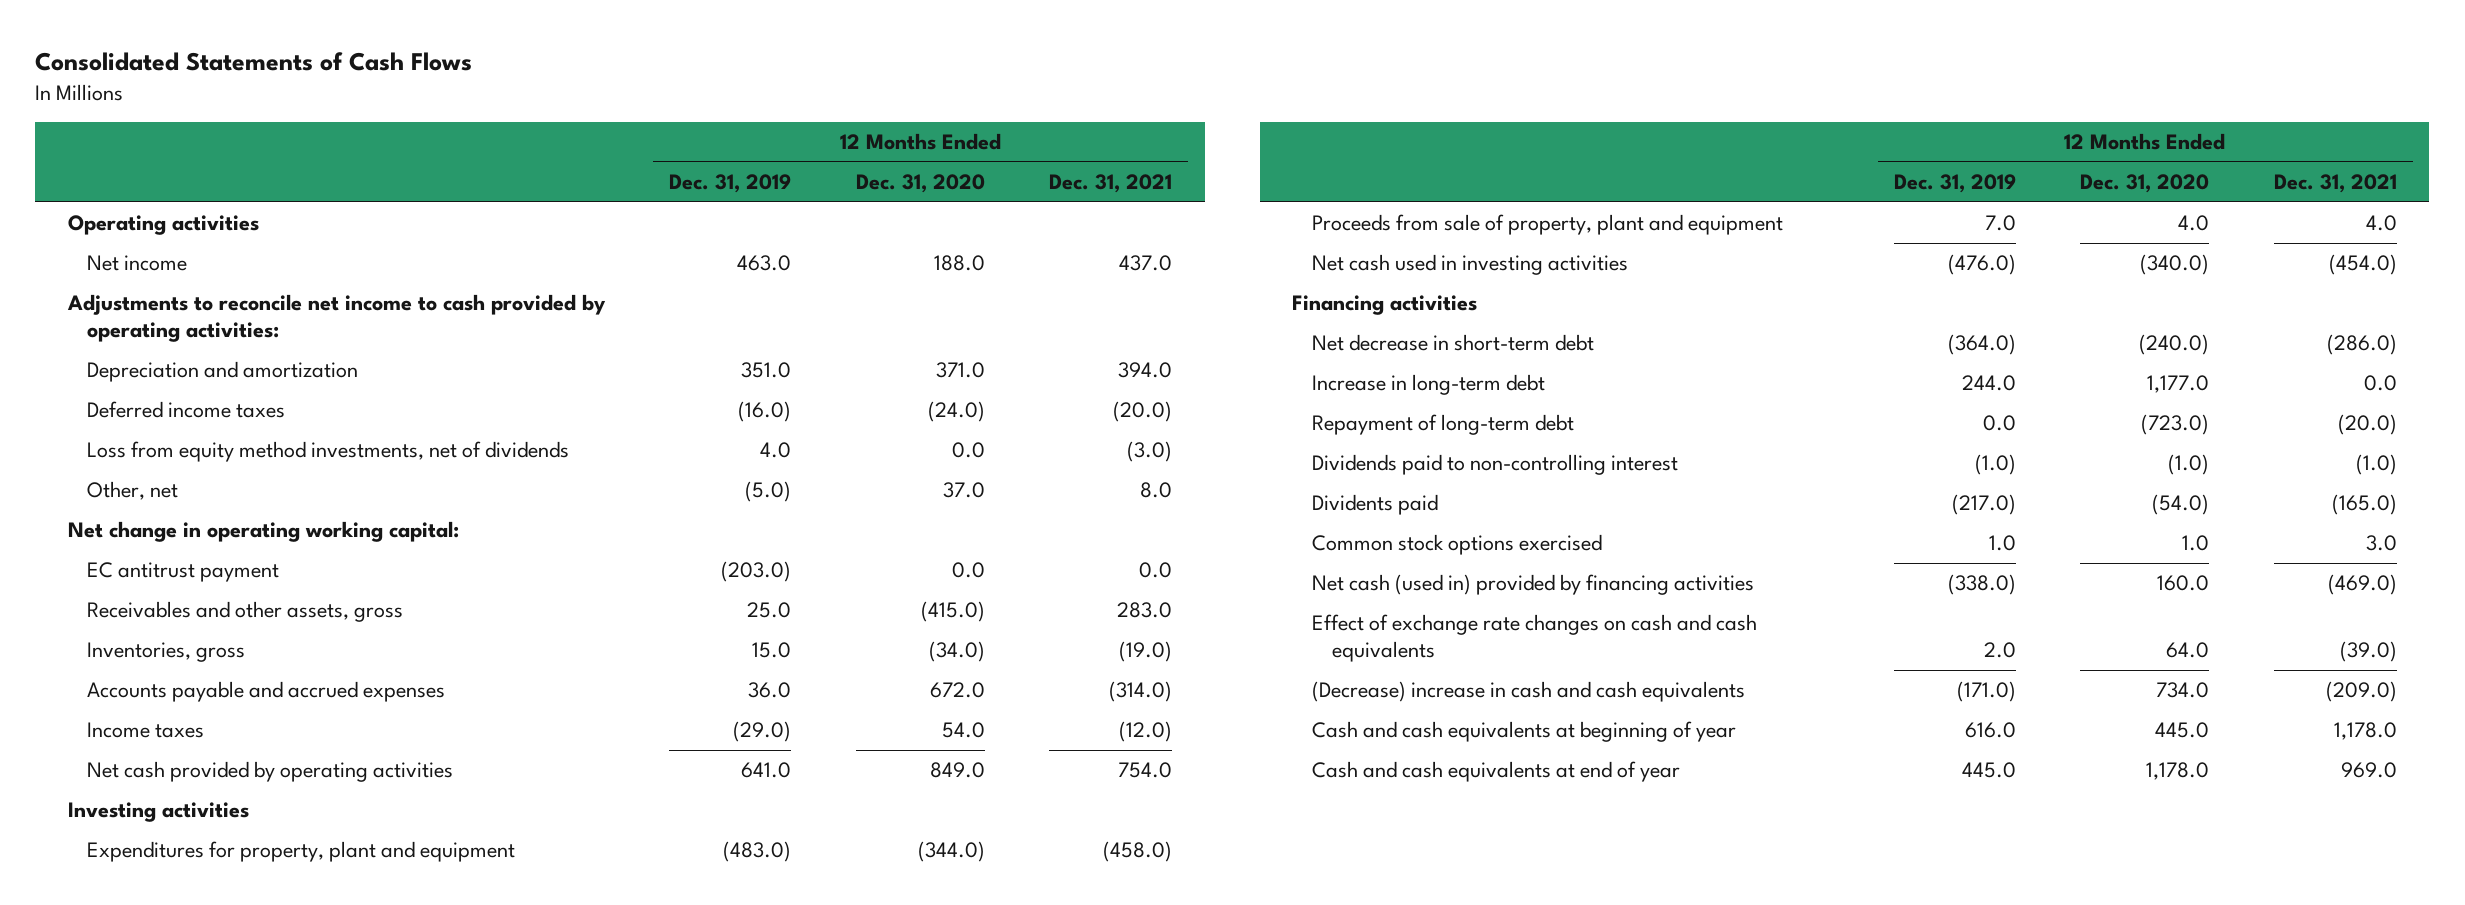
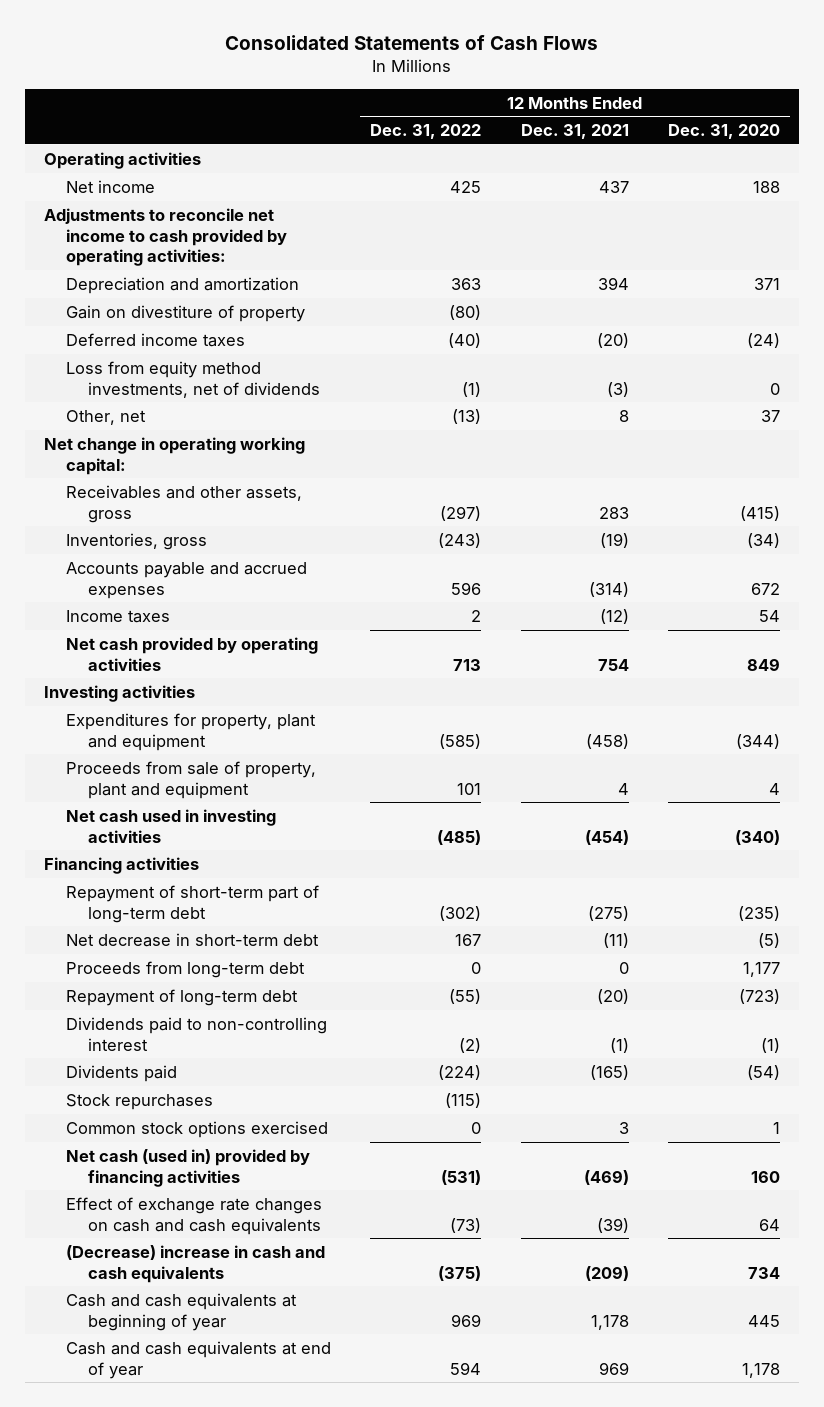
[669,174,792,194] Dec. 31, 2019 -> none
none -> [370,124,482,140] Dec. 31, 2022
[933,255,985,272] 188.0 -> [752,180,780,193] 188
[1119,255,1173,272] 437.0 -> [598,180,629,193] 437
[935,362,985,379] 371.0 -> [753,277,780,290] 371
[1118,362,1173,379] 394.0 -> [597,276,629,290] 394
none -> [66,304,306,322] Gain on divestiture of property
[927,401,985,423] (24.0) -> [746,332,780,348] (24)
[1113,401,1173,423] (20.0) -> [596,332,629,348] (20)
[951,442,985,459] 0.0 -> [769,382,780,395] 0
[1127,441,1173,463] (3.0) -> [606,381,629,397] (3)
[942,482,985,499] 37.0 -> [760,409,780,422] 37
[1140,482,1173,499] 8.0 -> [618,409,629,422] 8
[87,562,280,583] EC antitrust payment -> none
[920,601,985,623] (415.0) -> [739,505,780,521] (415)
[1117,602,1173,619] 283.0 -> [598,506,629,519] 283
[928,641,985,663] (34.0) -> [746,532,780,548] (34)
[1119,641,1173,663] (19.0) -> [599,532,629,548] (19)
[929,682,985,699] 672.0 -> [750,582,780,595] 672
[1109,681,1173,703] (314.0) -> [588,581,629,597] (314)
[941,722,985,739] 54.0 -> [758,609,780,622] 54
[1119,721,1173,743] (12.0) -> [599,608,629,624] (12)
[929,762,985,779] 849.0 -> [746,657,780,671] 849
[1118,762,1173,779] 754.0 -> [597,658,629,671] 754
[917,841,985,863] (344.0) -> [735,733,780,749] (344)
[1103,841,1173,863] (458.0) -> [585,733,629,749] (458)
[2178,215,2210,232] 4.0 -> [768,782,780,795] 4
[2365,215,2397,232] 4.0 -> [617,782,629,795] 4
[2140,254,2210,276] (340.0) -> [734,829,780,845] (340)
[2328,254,2397,276] (454.0) -> [584,829,629,845] (454)
none -> [66,884,320,923] Repayment of short-term part of long-term debt
[2139,334,2210,356] (240.0) -> [757,932,780,948] (5)
[2326,334,2397,356] (286.0) -> [602,932,629,948] (11)
[1311,374,1545,396] Increase in long-term debt -> [66,960,306,978] Proceeds from long-term debt
[2147,375,2210,394] 1,177.0 -> [742,961,780,977] 1,177
[2363,375,2397,392] 0.0 -> [618,961,629,974] 0
[2141,414,2210,436] (723.0) -> [738,988,780,1004] (723)
[2337,414,2397,436] (20.0) -> [596,988,629,1004] (20)
[2168,454,2210,476] (1.0) -> [760,1037,780,1053] (1)
[2355,454,2397,476] (1.0) -> [609,1037,629,1053] (1)
[2152,494,2210,516] (54.0) -> [746,1064,780,1080] (54)
[2331,494,2397,516] (165.0) -> [589,1064,629,1080] (165)
none -> [66,1093,214,1110] Stock repurchases
[2182,535,2210,552] 1.0 -> [772,1121,780,1134] 1
[2365,535,2397,552] 3.0 -> [618,1121,629,1134] 3
[2157,575,2210,592] 160.0 -> [750,1170,780,1183] 160
[2327,574,2397,596] (469.0) -> [583,1169,629,1185] (469)
[2166,642,2210,659] 64.0 -> [758,1218,780,1231] 64
[2339,641,2397,663] (39.0) -> [596,1217,629,1233] (39)
[2156,682,2210,699] 734.0 -> [747,1266,780,1279] 734
[2325,681,2397,703] (209.0) -> [584,1265,629,1281] (209)
[2155,722,2210,739] 445.0 -> [747,1314,780,1327] 445
[2333,722,2397,741] 1,178.0 -> [590,1314,629,1330] 1,178
[2146,762,2210,781] 1,178.0 -> [741,1362,780,1378] 1,178
[2340,762,2397,779] 969.0 -> [598,1361,629,1375] 969

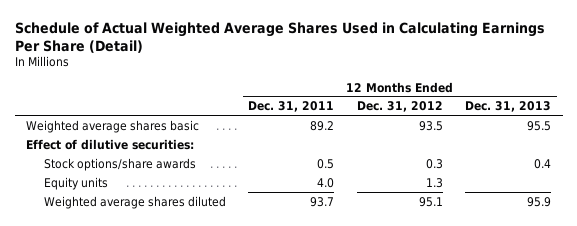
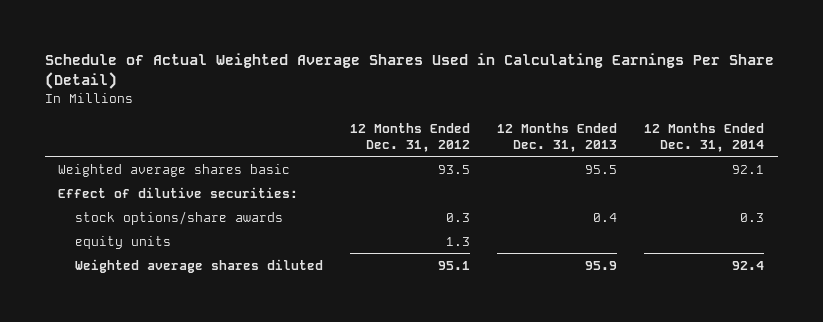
[248,101,335,113] Dec. 31, 2011 -> none
none -> [644,122,765,153] 12 Months Ended Dec. 31, 2014
[43,157,196,171] Stock options/share awards -> [74,210,283,225] stock options/share awards
[43,176,108,190] Equity units -> [74,235,171,249] equity units

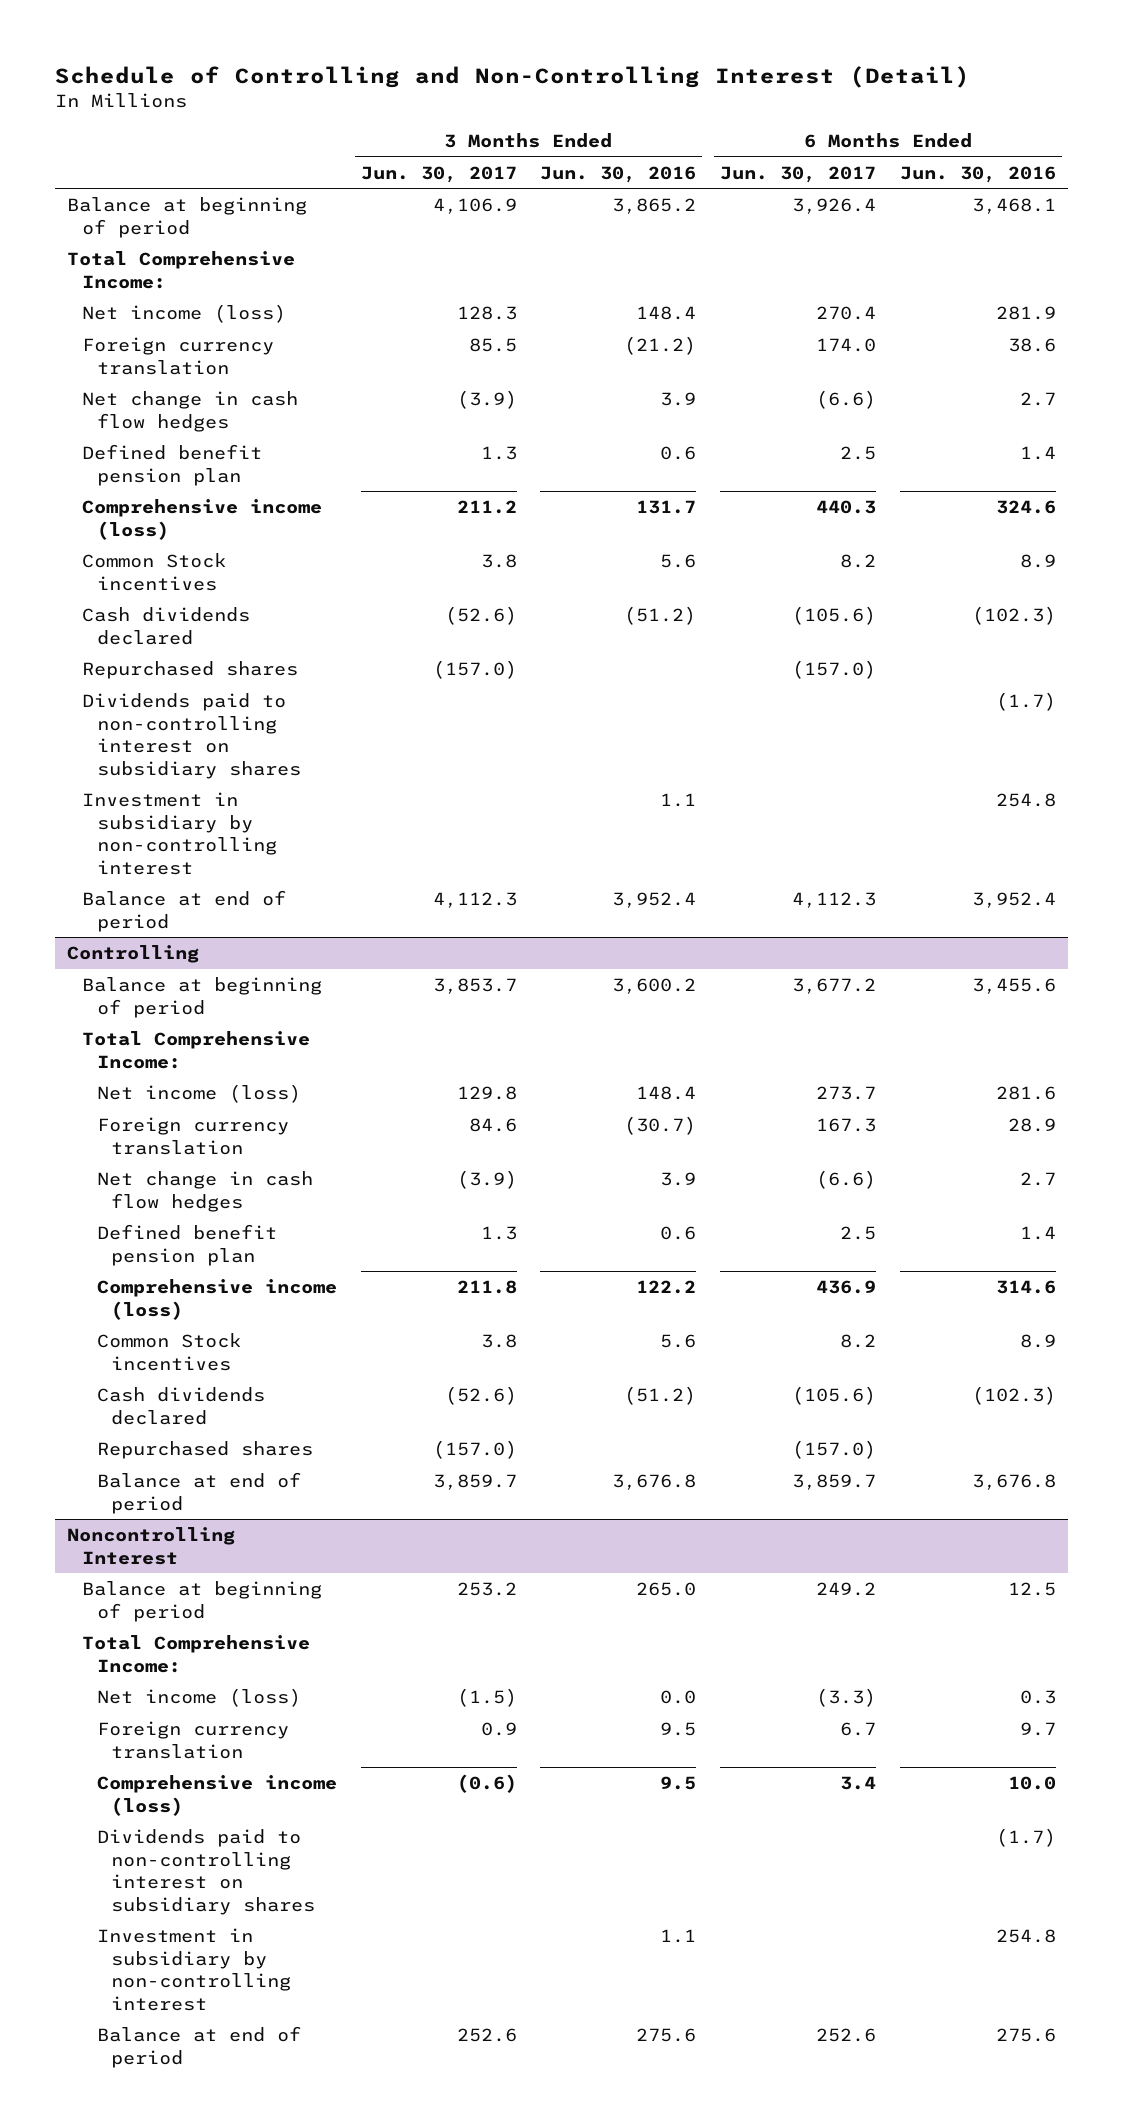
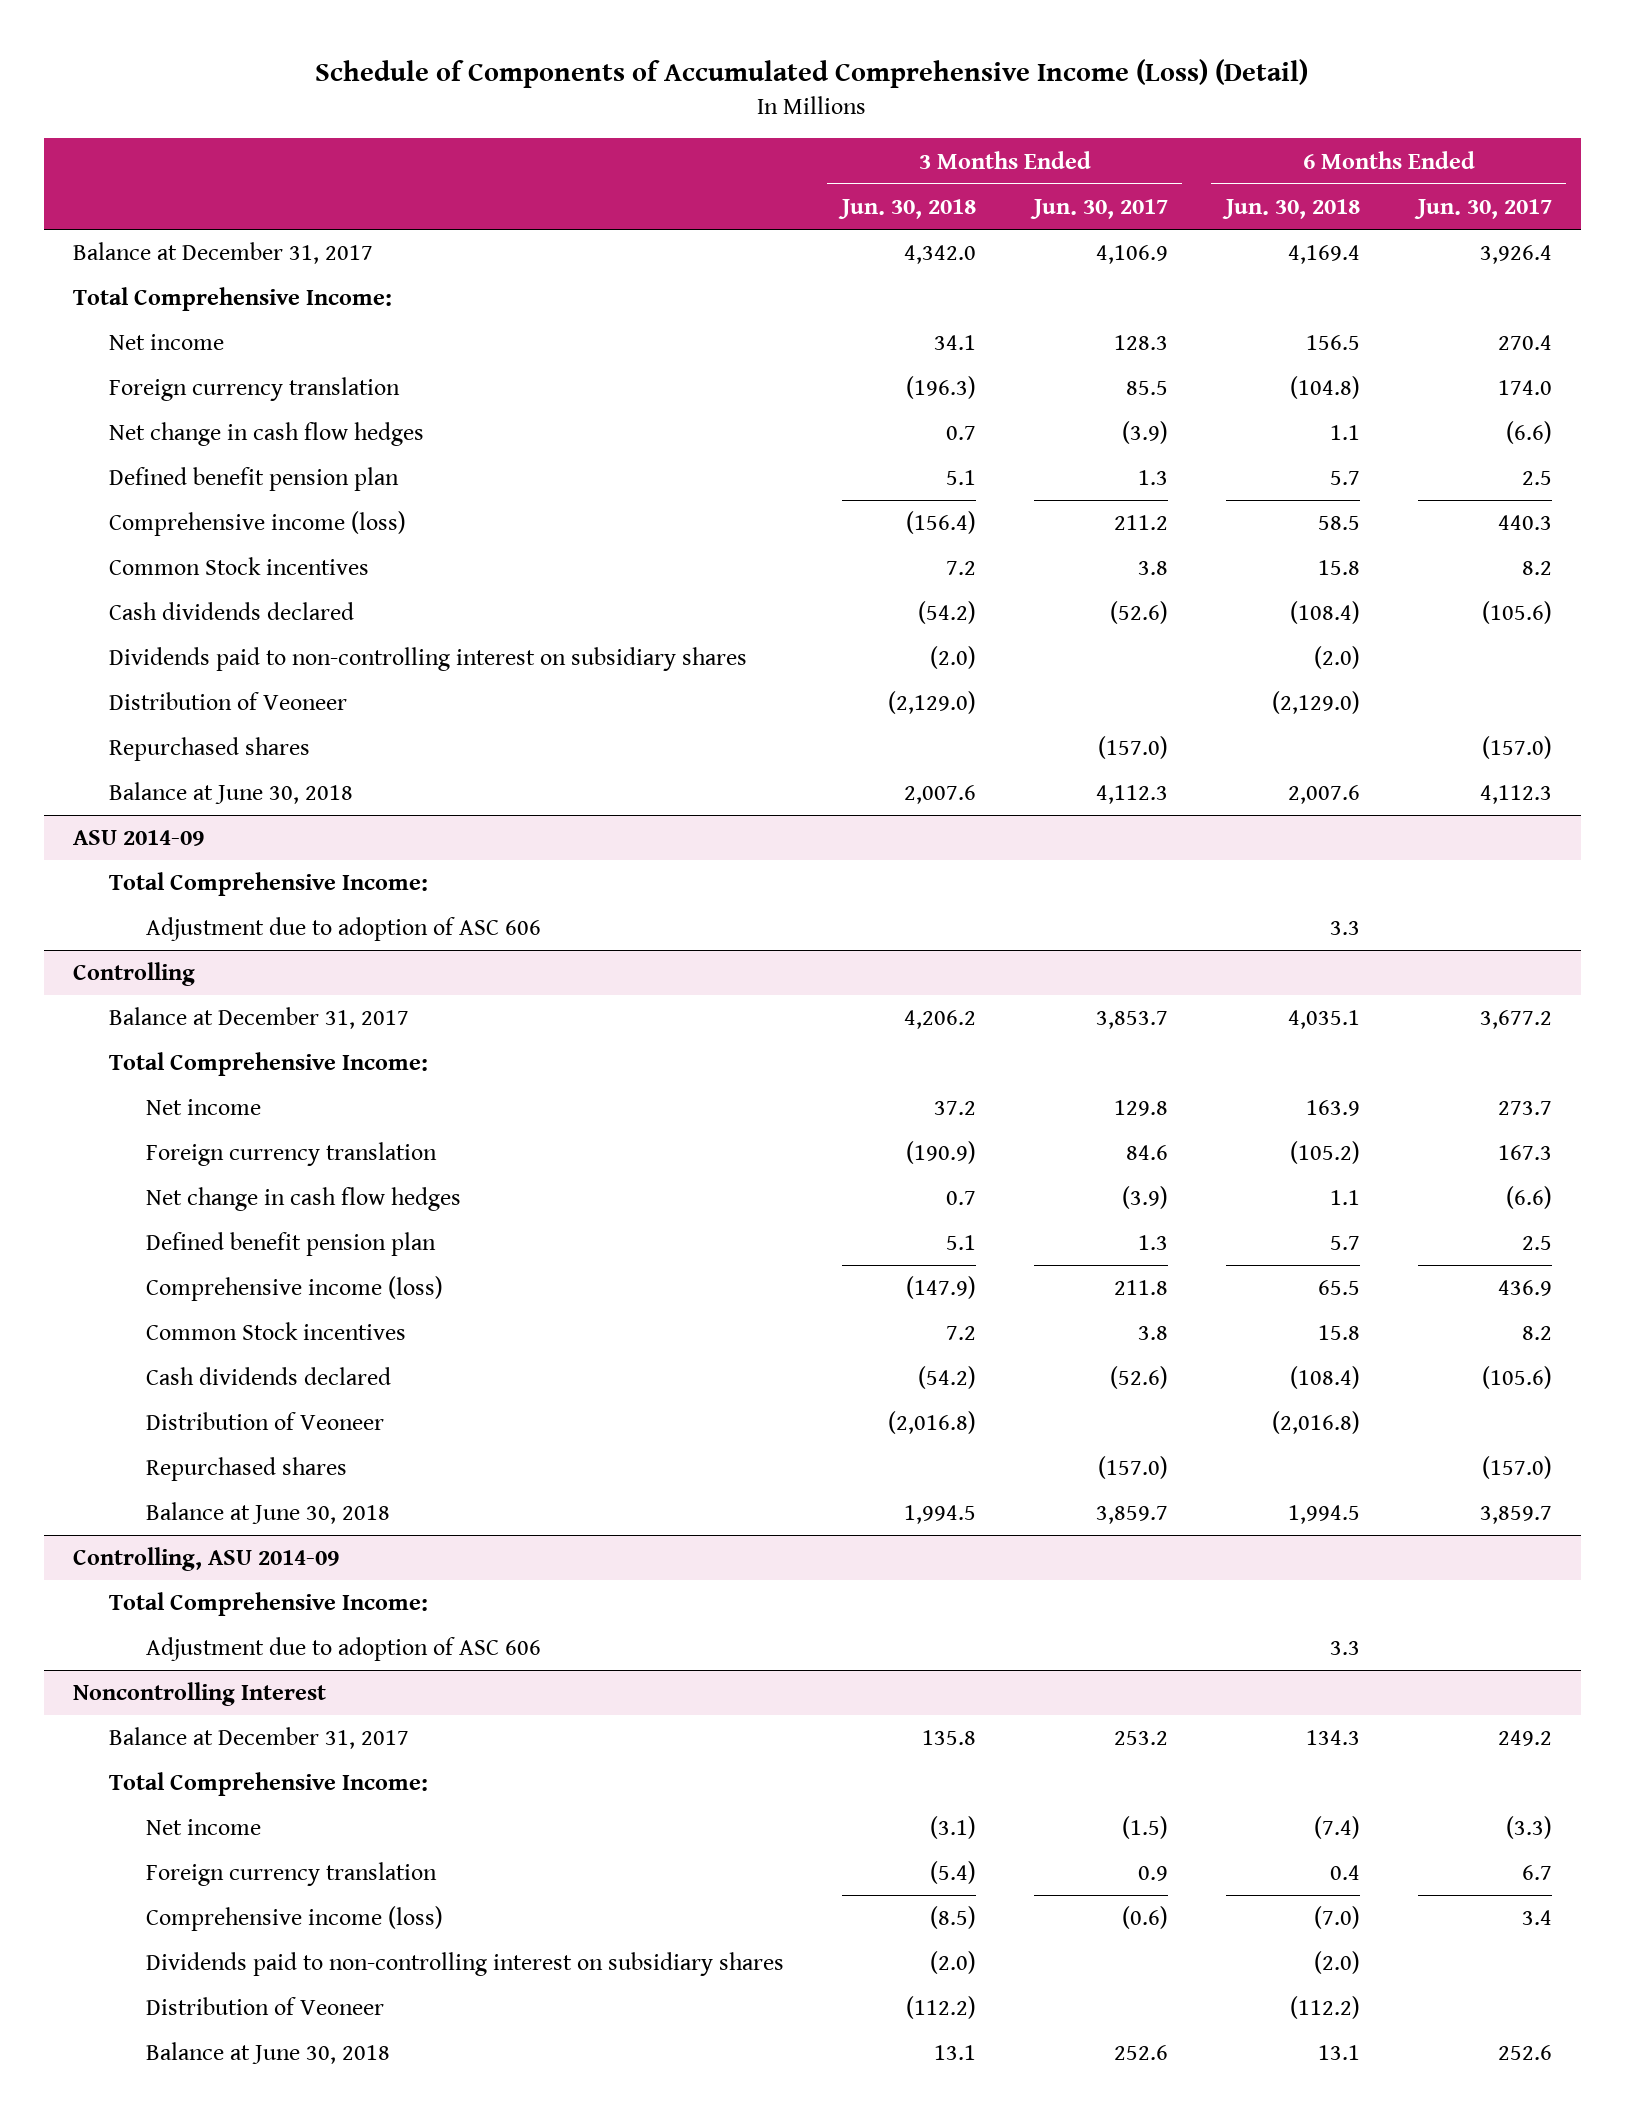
[55,65,971,88] Schedule of Controlling and Non-Controlling Interest (Detail) -> [315,59,1309,89] Schedule of Components of Accumulated Comprehensive Income (Loss) (Detail)
[540,165,697,183] Jun. 30, 2016 -> none
[900,165,1057,183] Jun. 30, 2016 -> none
none -> [837,198,976,219] Jun. 30, 2018
none -> [1221,198,1360,219] Jun. 30, 2018
[67,197,308,238] Balance at beginning of period -> [72,242,373,265] Balance at December 31, 2017
[81,304,286,324] Net income (loss) -> [109,334,225,351] Net income
[81,792,277,875] Investment in subsidiary by non-controlling interest -> none
none -> [109,692,348,711] Distribution of Veoneer
[81,661,298,680] Repurchased shares -> [109,737,311,762] Repurchased shares
[81,890,286,932] Balance at end of period -> [109,782,354,805] Balance at June 30, 2018
none -> [72,830,204,847] ASU 2014-09
none -> [109,872,429,897] Total Comprehensive Income:
none -> [145,917,541,942] Adjustment due to adoption of ASC 606
[81,977,322,1018] Balance at beginning of period -> [109,1007,410,1030] Balance at December 31, 2017
[96,1084,301,1104] Net income (loss) -> [145,1099,261,1116] Net income
none -> [145,1412,384,1431] Distribution of Veoneer
[96,1472,301,1514] Balance at end of period -> [145,1502,390,1525] Balance at June 30, 2018
none -> [72,1547,339,1572] Controlling, ASU 2014-09
none -> [109,1592,429,1617] Total Comprehensive Income:
none -> [145,1637,541,1662] Adjustment due to adoption of ASC 606
[81,1581,322,1622] Balance at beginning of period -> [109,1727,410,1750] Balance at December 31, 2017
[96,1688,301,1708] Net income (loss) -> [145,1819,261,1836] Net income
[96,1928,292,2011] Investment in subsidiary by non-controlling interest -> none
none -> [145,1997,384,2016] Distribution of Veoneer
[96,2026,301,2068] Balance at end of period -> [145,2042,390,2065] Balance at June 30, 2018

